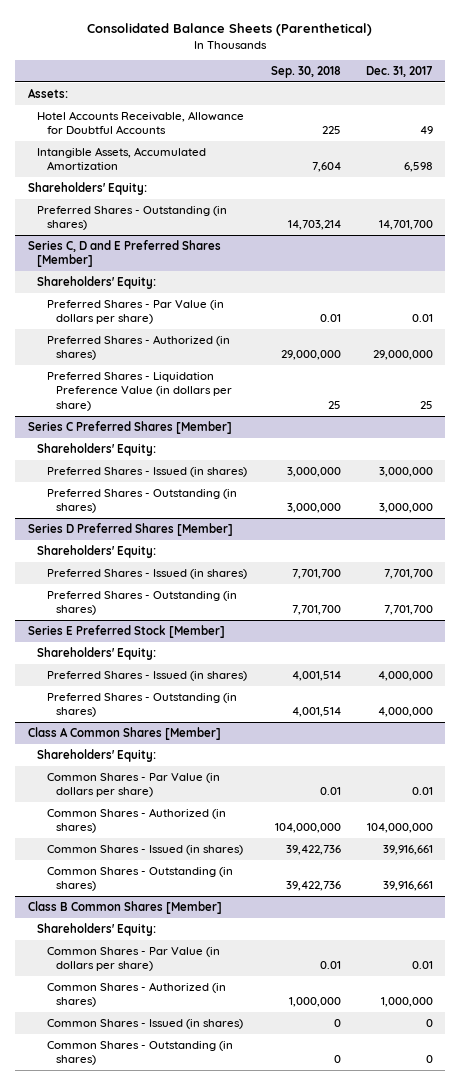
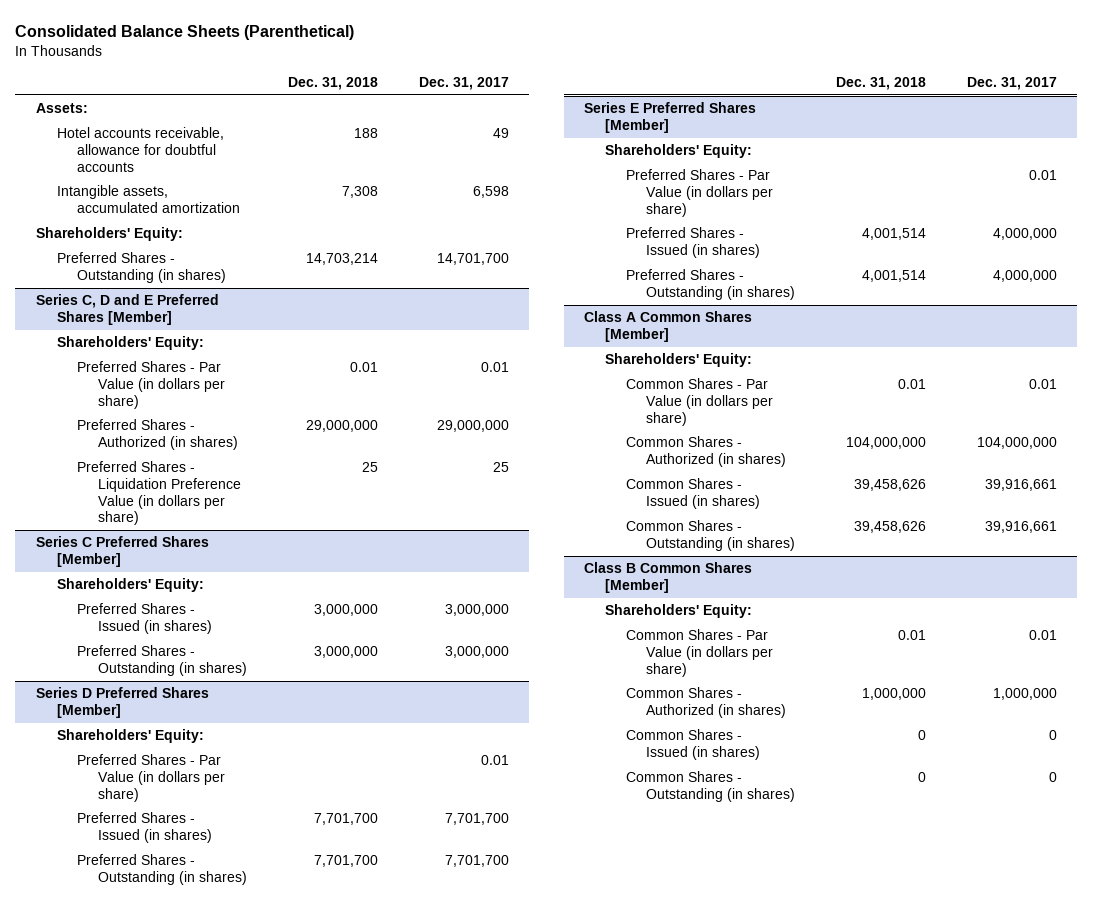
[271,65,342,78] Sep. 30, 2018 -> none
none -> [287,76,378,90] Dec. 31, 2018
[37,110,245,135] Hotel Accounts Receivable, Allowance for Doubtful Accounts -> [56,127,224,172] Hotel accounts receivable, allowance for doubtful accounts
[37,146,207,171] Intangible Assets, Accumulated Amortization -> [56,185,241,213] Intangible assets, accumulated amortization
none -> [77,754,226,802] Preferred Shares - Par Value (in dollars per share)
[27,624,225,638] Series E Preferred Stock [Member] -> [584,102,757,133] Series E Preferred Shares [Member]
none -> [625,169,774,217] Preferred Shares - Par Value (in dollars per share)

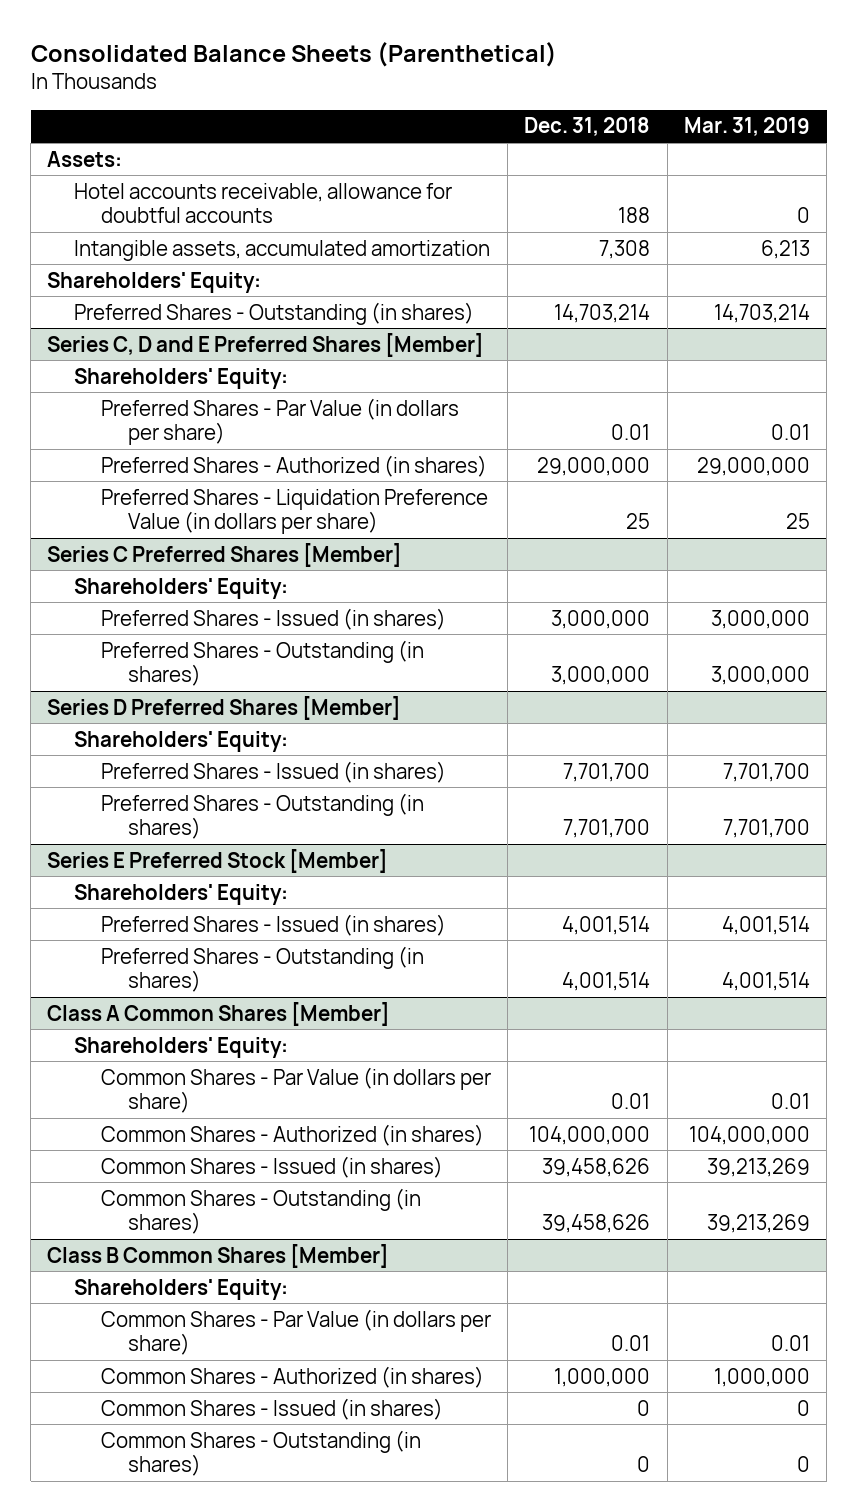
[418,76,509,90] Dec. 31, 2017 -> none
none -> [683,117,810,137] Mar. 31, 2019
[77,754,226,802] Preferred Shares - Par Value (in dollars per share) -> none
[584,102,757,133] Series E Preferred Shares [Member] -> [47,848,389,873] Series E Preferred Stock [Member]
[625,169,774,217] Preferred Shares - Par Value (in dollars per share) -> none

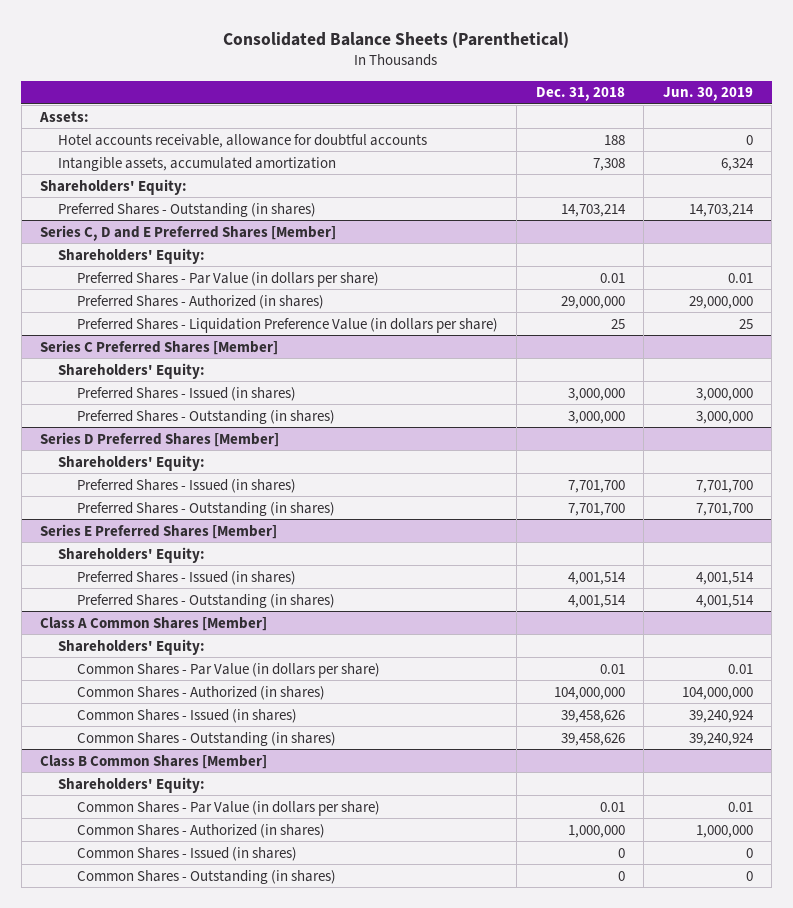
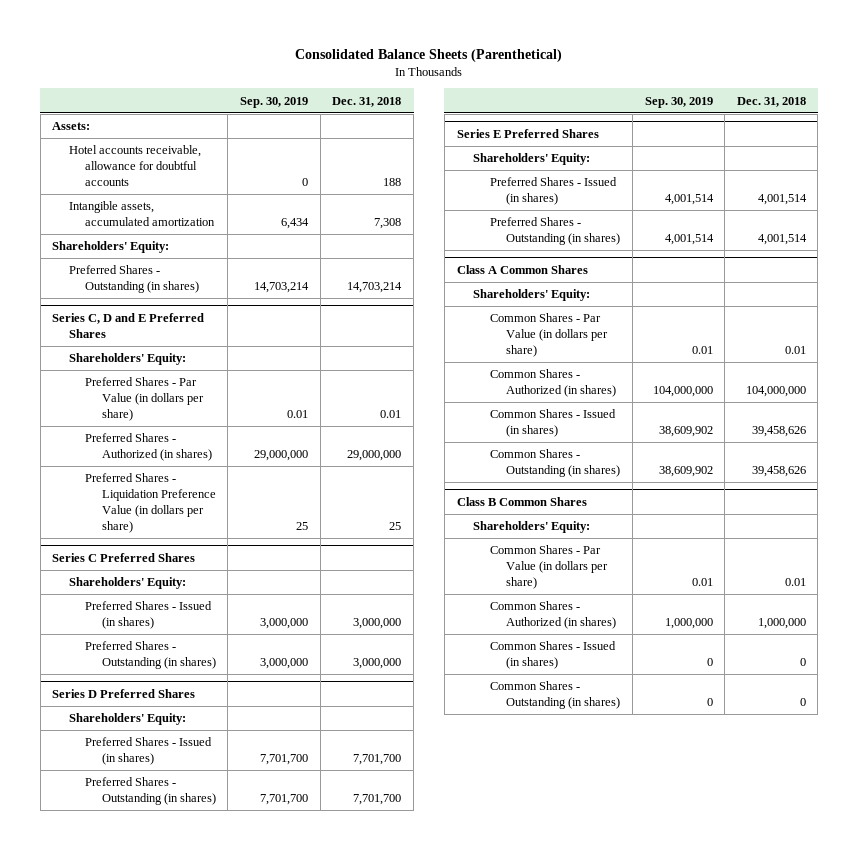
[662,87,753,102] Jun. 30, 2019 -> none
none -> [240,96,309,108] Sep. 30, 2019
[40,224,337,241] Series C, D and E Preferred Shares [Member] -> [52,313,205,338] Series C, D and E Preferred Shares
[40,339,279,355] Series C Preferred Shares [Member] -> [52,553,196,563] Series C Preferred Shares
[40,431,280,447] Series D Preferred Shares [Member] -> [52,689,196,699] Series D Preferred Shares
[40,523,278,539] Series E Preferred Shares [Member] -> [456,129,599,139] Series E Preferred Shares
[40,616,268,631] Class A Common Shares [Member] -> [456,265,588,275] Class A Common Shares
[40,754,268,769] Class B Common Shares [Member] -> [456,497,587,507] Class B Common Shares

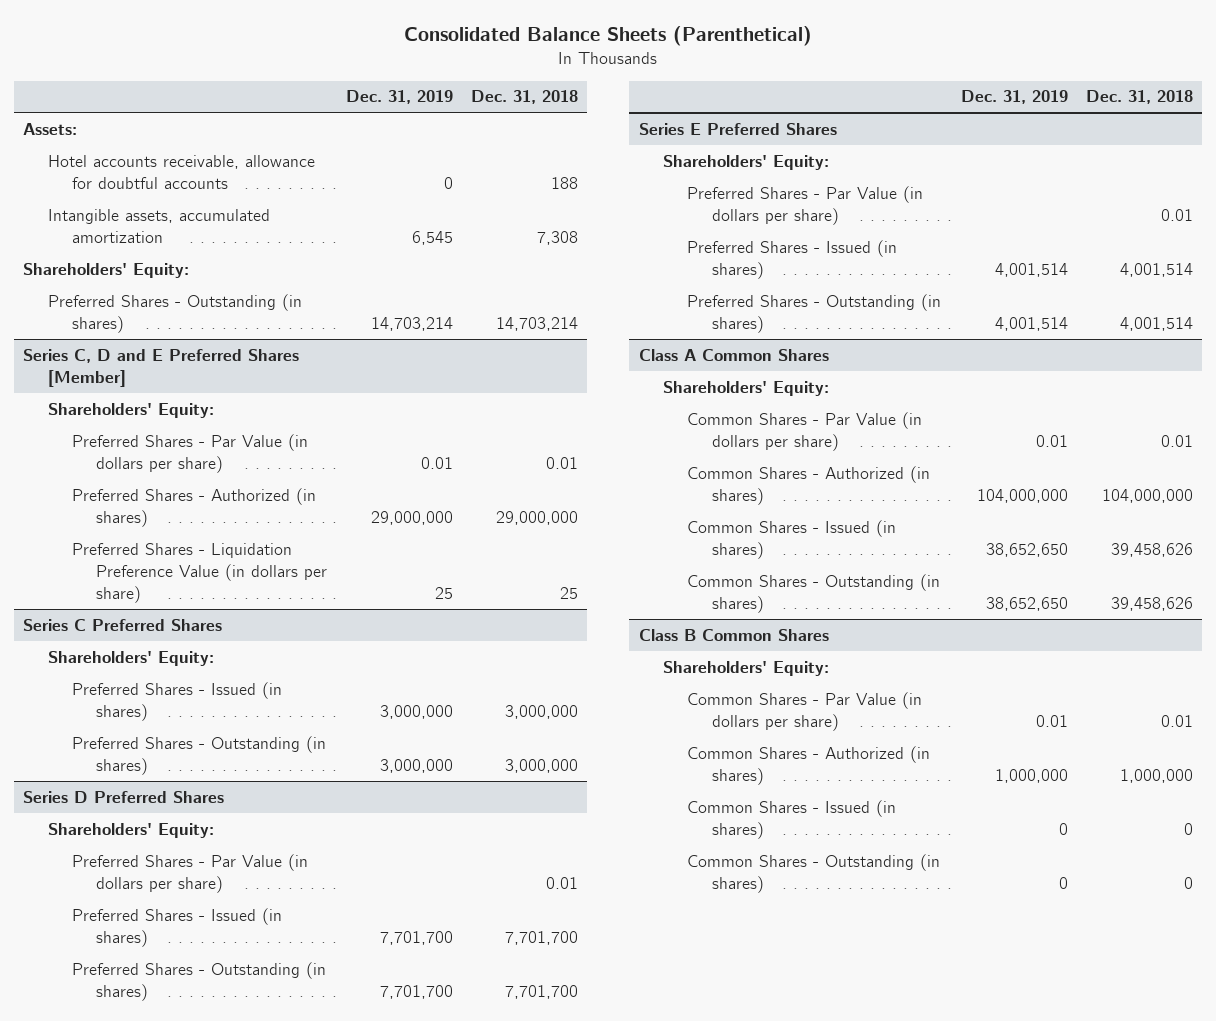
[240,96,309,108] Sep. 30, 2019 -> none
none -> [345,90,453,105] Dec. 31, 2019
[52,313,205,338] Series C, D and E Preferred Shares -> [23,348,300,387] Series C, D and E Preferred Shares [Member]
none -> [72,853,309,893] Preferred Shares - Par Value (in dollars per share)
none -> [687,185,924,225] Preferred Shares - Par Value (in dollars per share)

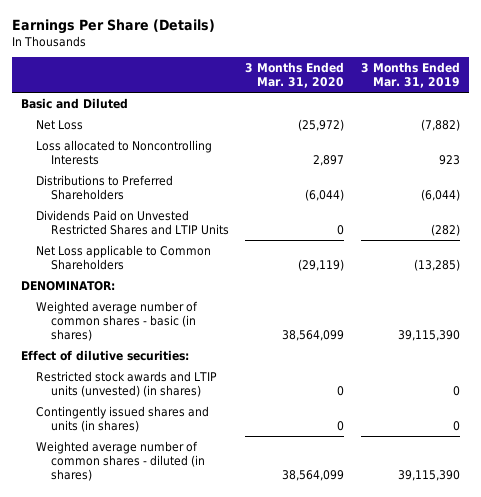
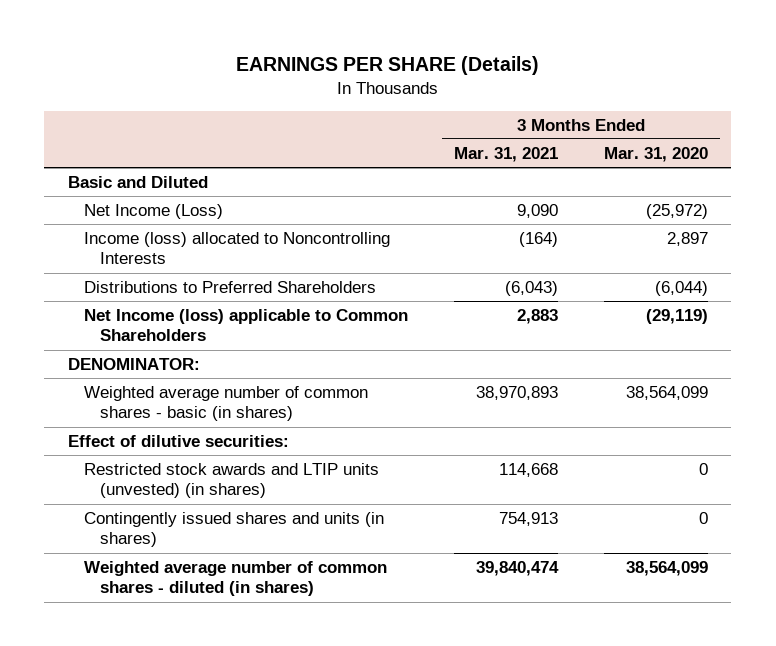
[12,19,216,35] Earnings Per Share (Details) -> [235,55,539,75] EARNINGS PER SHARE (Details)
[361,61,461,88] 3 Months Ended Mar. 31, 2019 -> none
none -> [453,146,558,162] Mar. 31, 2021
[35,119,83,130] Net Loss -> [83,204,223,220] Net Income (Loss)
[35,139,212,165] Loss allocated to Noncontrolling Interests -> [83,232,390,265] Income (loss) allocated to Noncontrolling Interests
[35,209,229,235] Dividends Paid on Unvested Restricted Shares and LTIP Units -> none
[35,244,211,270] Net Loss applicable to Common Shareholders -> [83,309,408,342] Net Income (loss) applicable to Common Shareholders

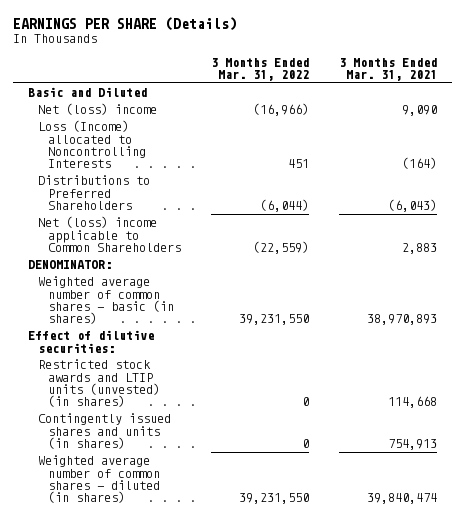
[604,146,709,162] Mar. 31, 2020 -> none
none -> [210,57,309,81] 3 Months Ended Mar. 31, 2022
[83,204,223,220] Net Income (Loss) -> [37,103,157,116] Net (loss) income
[83,232,390,265] Income (loss) allocated to Noncontrolling Interests -> [37,120,146,169] Loss (Income) allocated to Noncontrolling Interests
[83,309,408,342] Net Income (loss) applicable to Common Shareholders -> [37,216,181,253] Net (loss) income applicable to Common Shareholders

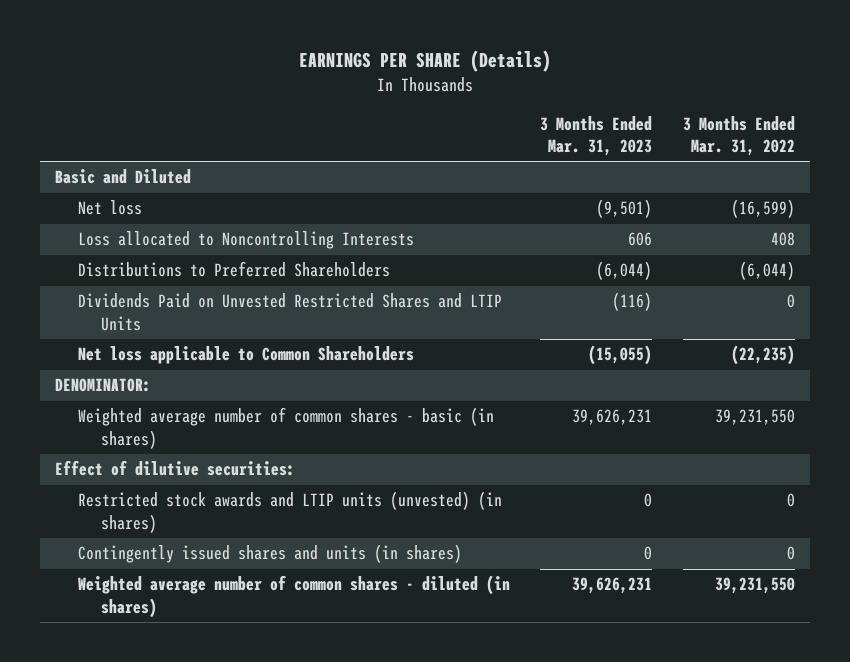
[339,57,438,81] 3 Months Ended Mar. 31, 2021 -> none
none -> [540,115,653,157] 3 Months Ended Mar. 31, 2023
[37,103,157,116] Net (loss) income -> [77,200,142,216] Net loss
[252,103,309,117] (16,966) -> [730,199,795,219] (16,599)
[37,120,146,169] Loss (Income) allocated to Noncontrolling Interests -> [77,231,414,250] Loss allocated to Noncontrolling Interests
[287,159,309,169] 451 -> [770,232,795,247] 408
none -> [77,293,502,331] Dividends Paid on Unvested Restricted Shares and LTIP Units
[37,216,181,253] Net (loss) income applicable to Common Shareholders -> [77,346,414,365] Net loss applicable to Common Shareholders
[252,241,309,255] (22,559) -> [730,345,795,366] (22,235)

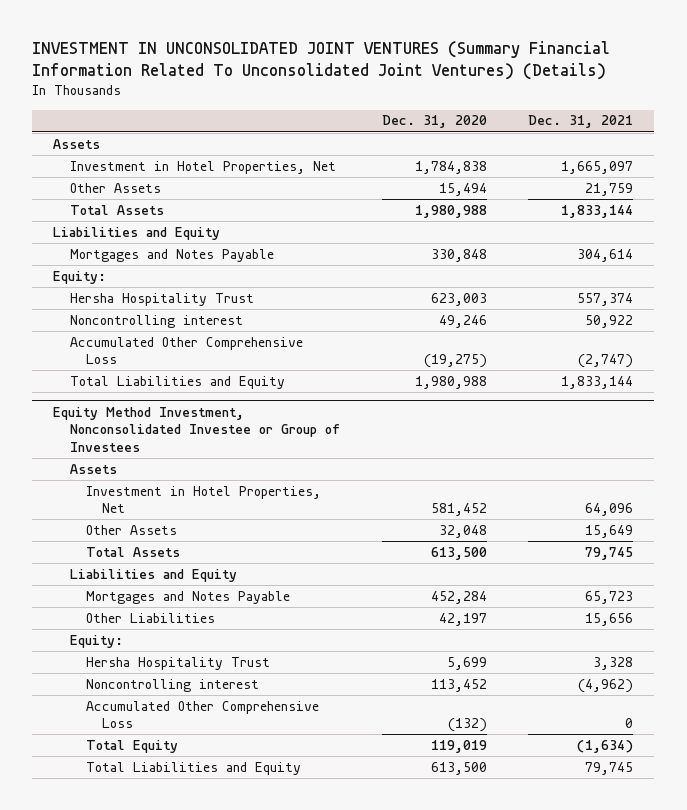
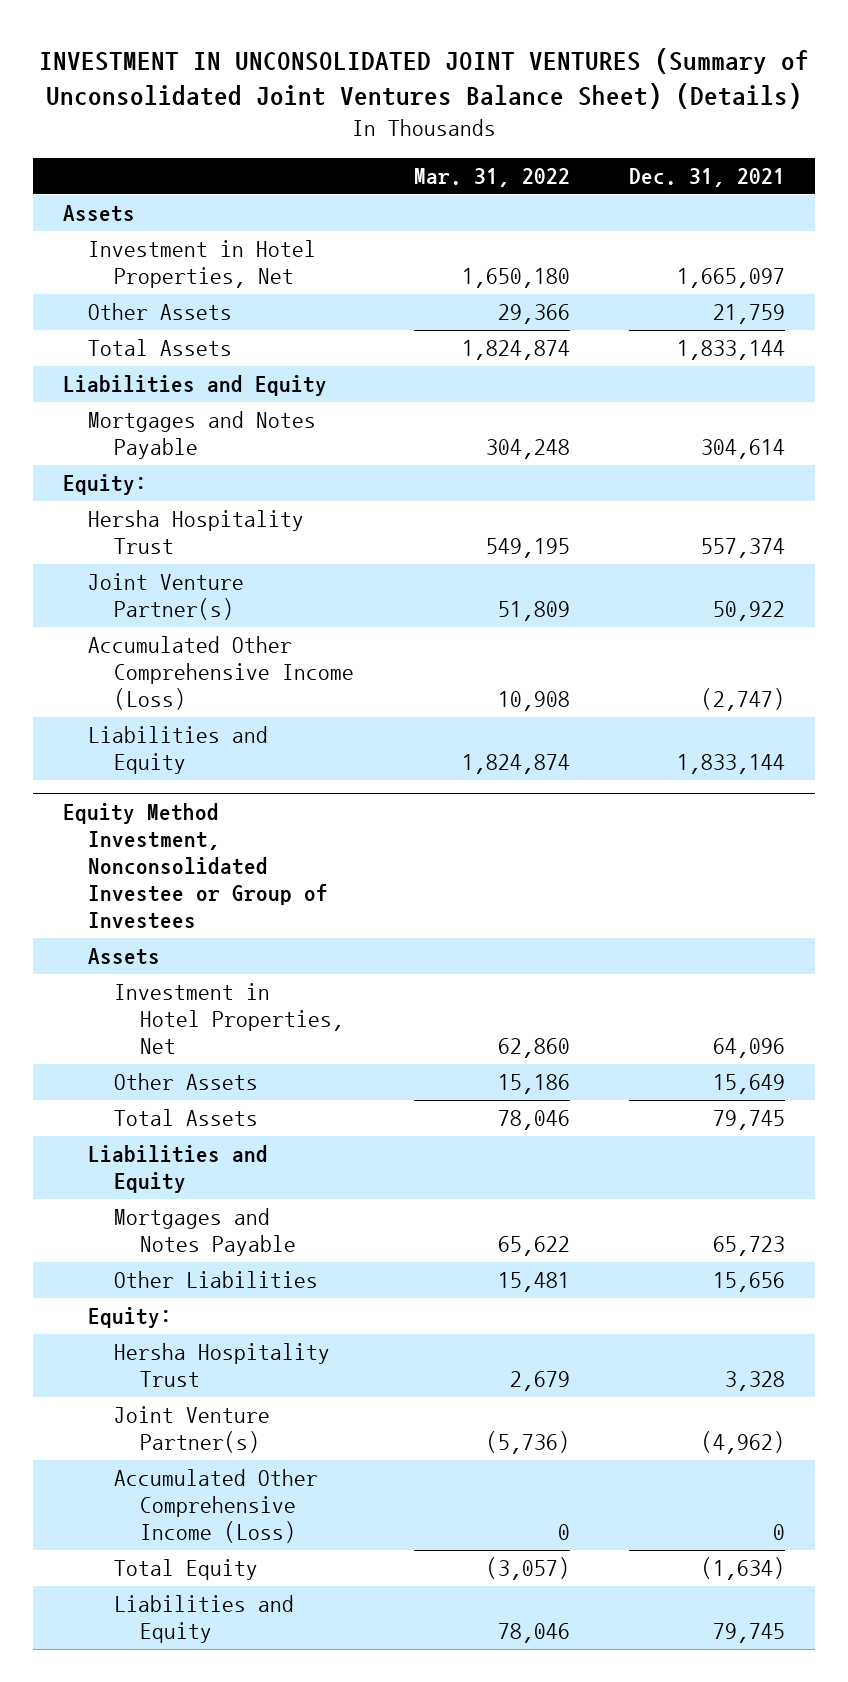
[32,41,611,81] INVESTMENT IN UNCONSOLIDATED JOINT VENTURES (Summary Financial Information Related To Unconsolidated Joint Ventures) (Details) -> [38,47,809,110] INVESTMENT IN UNCONSOLIDATED JOINT VENTURES (Summary of Unconsolidated Joint Ventures Balance Sheet) (Details)
[381,115,487,129] Dec. 31, 2020 -> none
none -> [413,168,570,188] Mar. 31, 2022
[69,314,243,328] Noncontrolling interest -> [88,573,245,621] Joint Venture Partner(s)
[69,336,303,365] Accumulated Other Comprehensive Loss -> [88,636,354,711] Accumulated Other Comprehensive Income (Loss)
[69,375,285,389] Total Liabilities and Equity -> [88,726,269,775] Liabilities and Equity
[85,678,259,692] Noncontrolling interest -> [113,1406,270,1454] Joint Venture Partner(s)
[85,700,319,729] Accumulated Other Comprehensive Loss -> [113,1469,318,1544] Accumulated Other Comprehensive Income (Loss)
[85,761,301,775] Total Liabilities and Equity -> [113,1595,294,1644] Liabilities and Equity

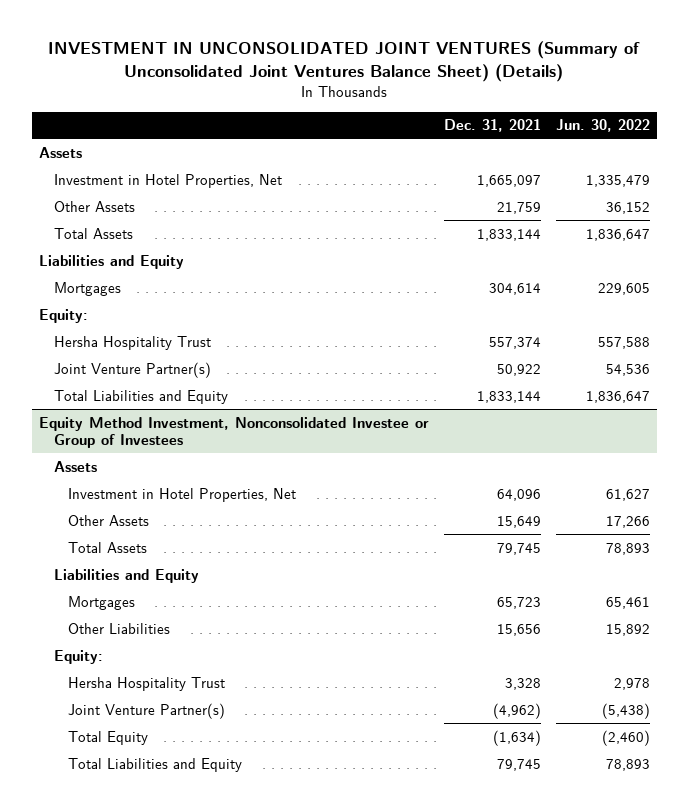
[413,168,570,188] Mar. 31, 2022 -> none
none -> [555,119,650,133] Jun. 30, 2022
[88,411,317,460] Mortgages and Notes Payable -> [53,281,121,296] Mortgages
[88,636,354,711] Accumulated Other Comprehensive Income (Loss) -> none
[88,726,269,775] Liabilities and Equity -> [53,389,228,404] Total Liabilities and Equity
[113,1208,296,1257] Mortgages and Notes Payable -> [68,595,136,610] Mortgages
[113,1469,318,1544] Accumulated Other Comprehensive Income (Loss) -> none
[113,1595,294,1644] Liabilities and Equity -> [68,757,243,772] Total Liabilities and Equity

